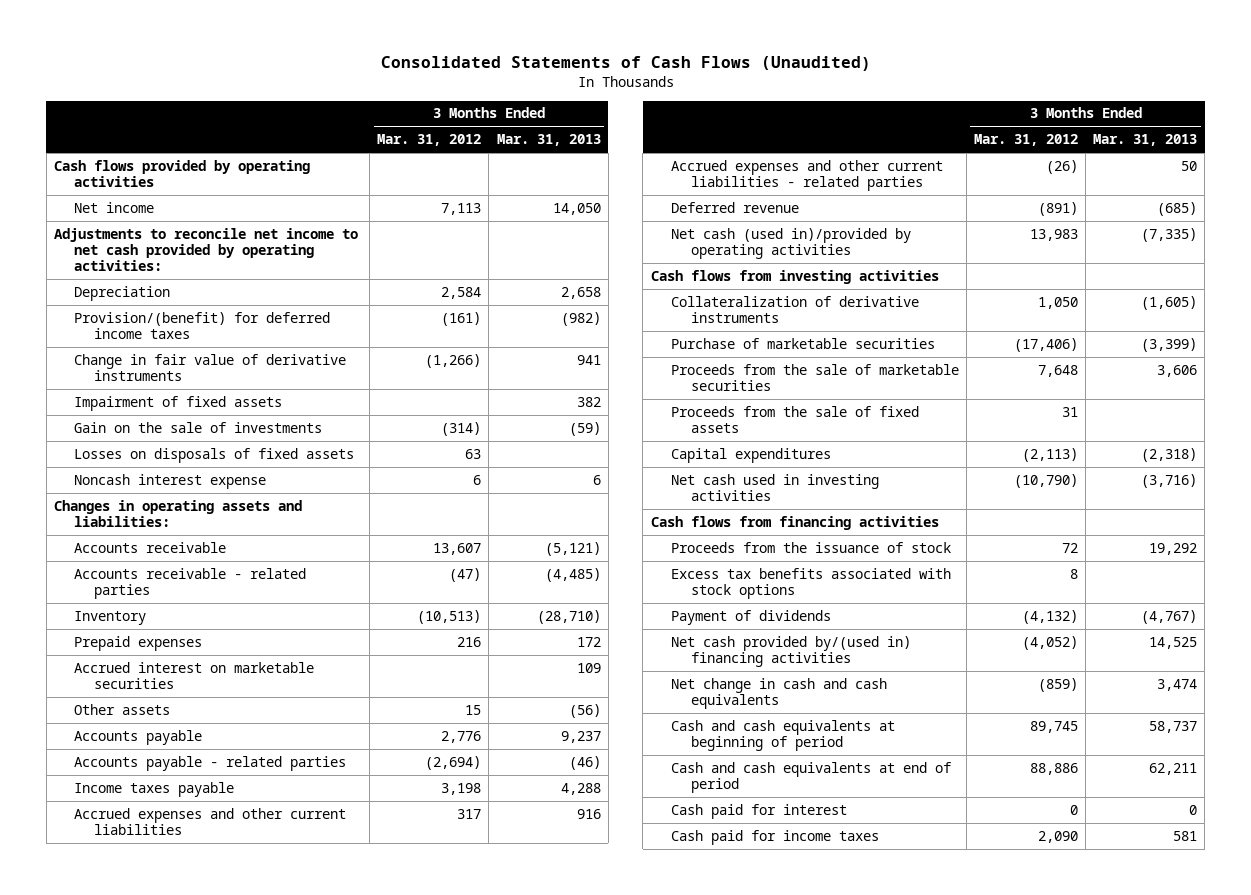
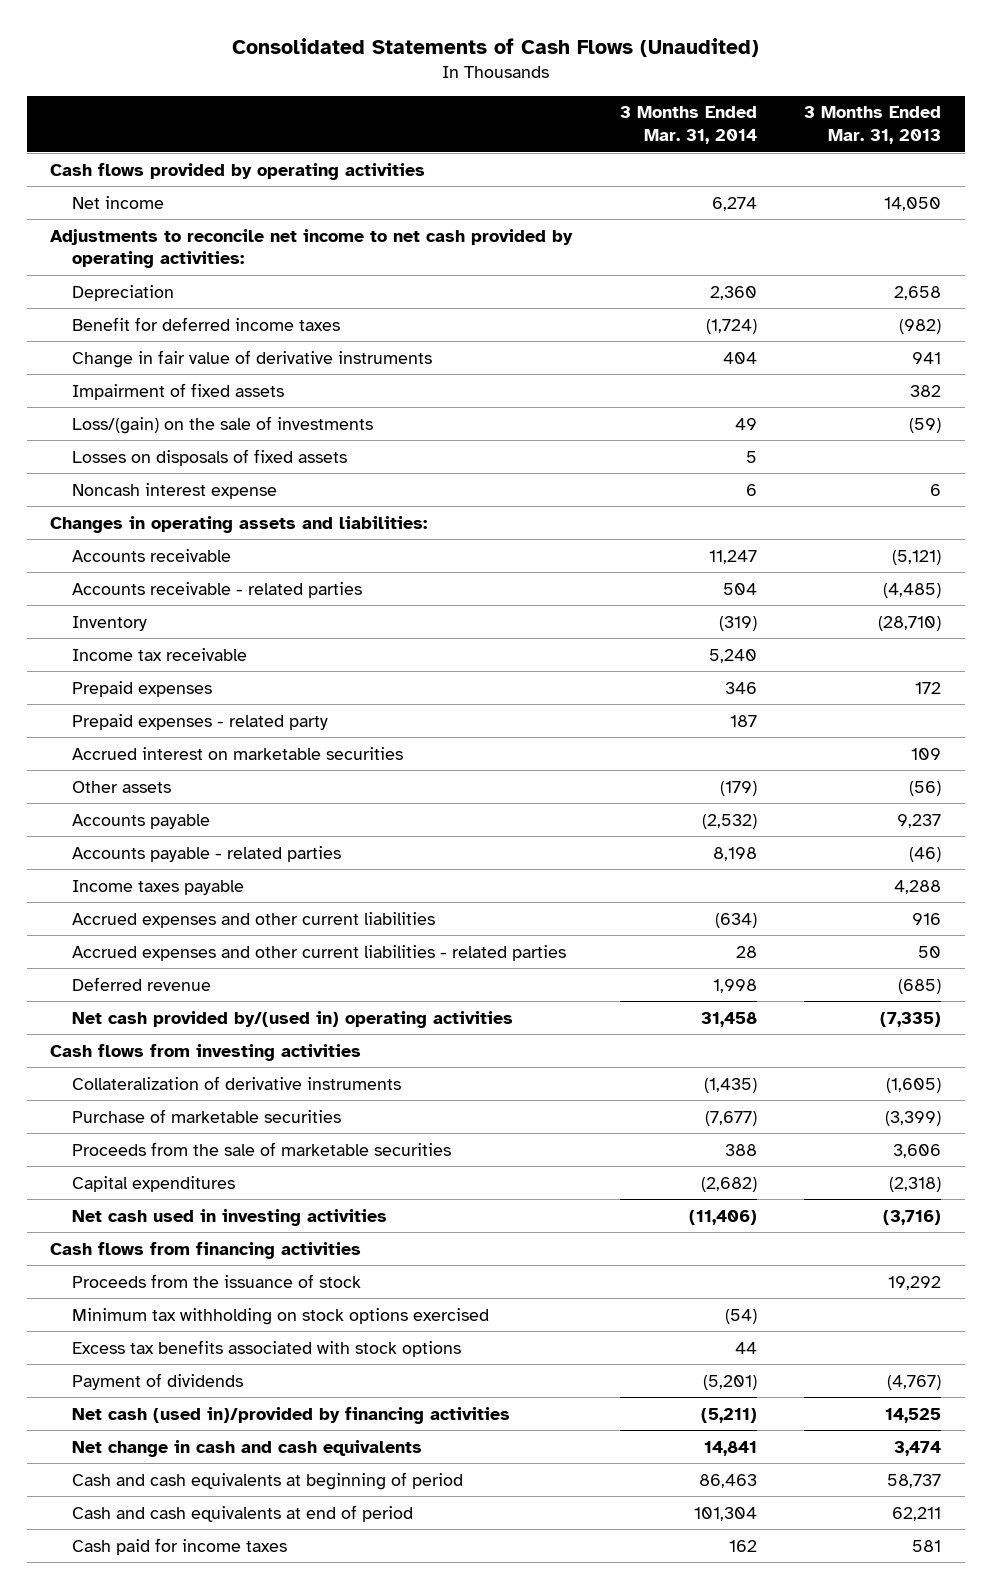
[377,134,482,147] Mar. 31, 2012 -> none
none -> [619,106,757,145] 3 Months Ended Mar. 31, 2014
[74,311,331,339] Provision/(benefit) for deferred income taxes -> [71,316,340,331] Benefit for deferred income taxes
[74,421,323,433] Gain on the sale of investments -> [71,415,373,434] Loss/(gain) on the sale of investments
none -> [71,647,247,661] Income tax receivable
none -> [71,713,328,730] Prepaid expenses - related party
[670,227,911,259] Net cash (used in)/provided by operating activities -> [71,1010,513,1028] Net cash provided by/(used in) operating activities
[670,405,919,433] Proceeds from the sale of fixed assets -> none
none -> [71,1307,489,1325] Minimum tax withholding on stock options exercised
[670,635,911,667] Net cash provided by/(used in) financing activities -> [71,1406,510,1424] Net cash (used in)/provided by financing activities
[670,803,847,819] Cash paid for interest -> none

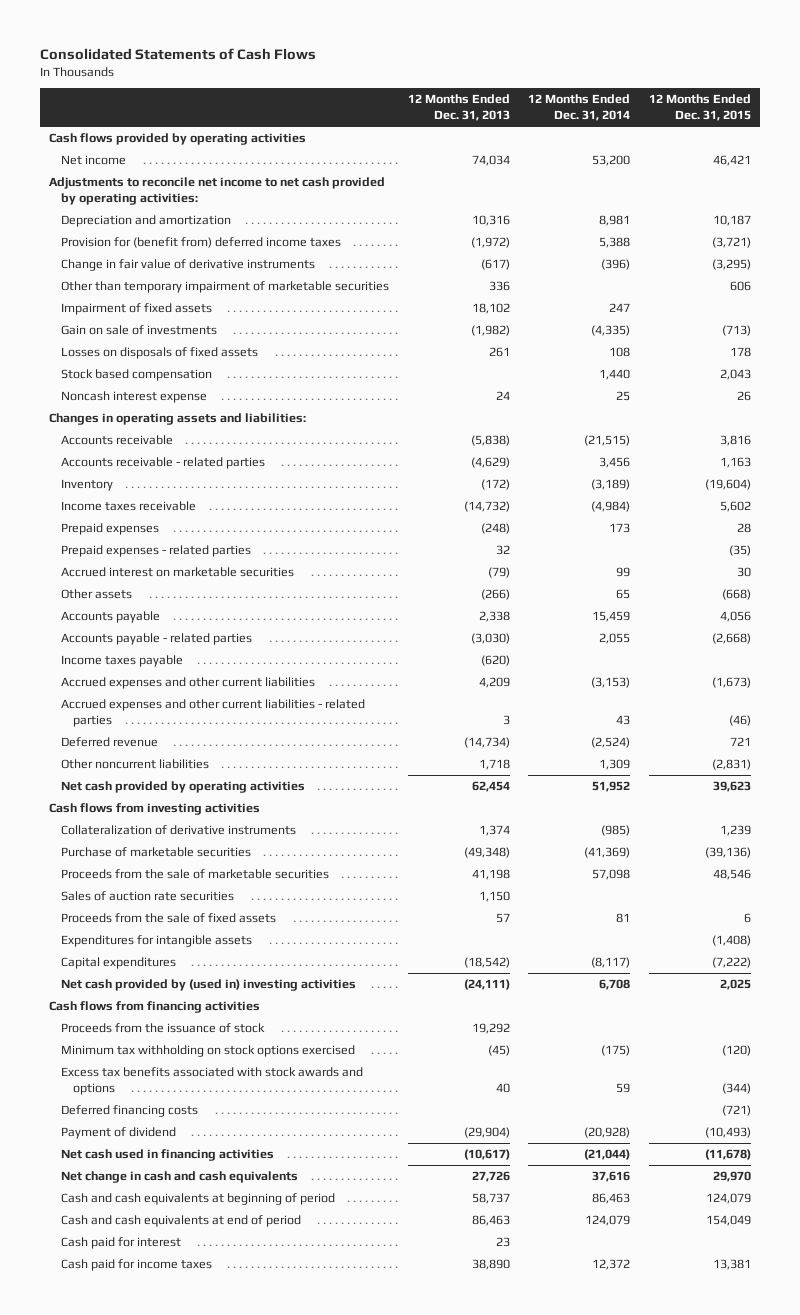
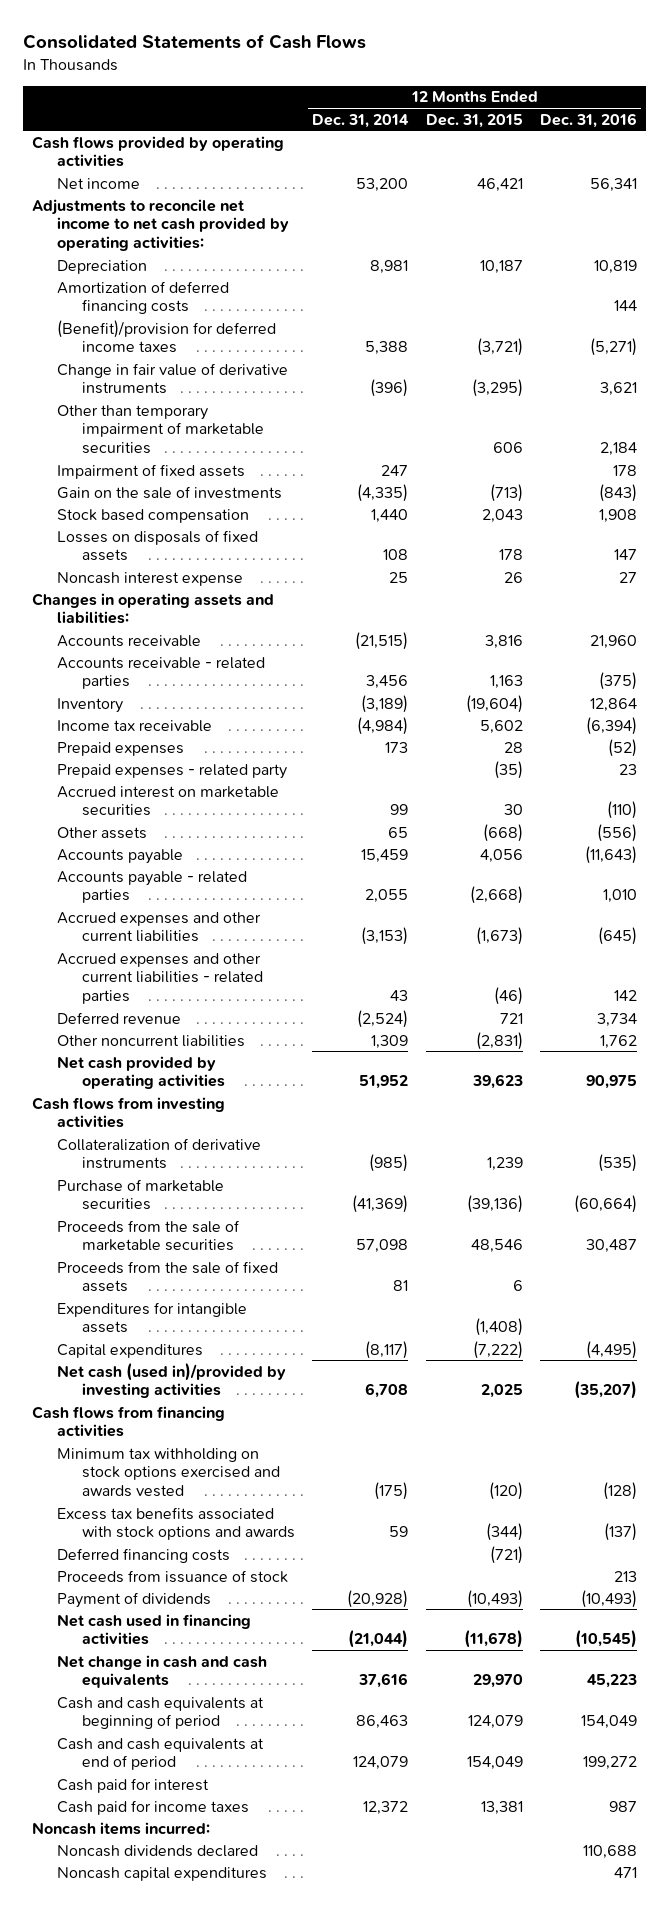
[407,94,510,122] 12 Months Ended Dec. 31, 2013 -> none
none -> [539,112,637,128] Dec. 31, 2016
[60,215,231,228] Depreciation and amortization -> [57,259,148,274] Depreciation
none -> [57,280,230,315] Amortization of deferred financing costs
[60,237,341,249] Provision for (benefit from) deferred income taxes -> [57,319,277,354] (Benefit)/provision for deferred income taxes
[60,325,217,336] Gain on sale of investments -> [57,485,283,499] Gain on the sale of investments
[60,347,258,360] Losses on disposals of fixed assets -> [57,529,259,562] Losses on disposals of fixed assets
[60,501,196,512] Income taxes receivable -> [57,719,213,732] Income tax receivable
[60,545,251,558] Prepaid expenses - related parties -> [57,763,288,779] Prepaid expenses - related party
[60,655,183,668] Income taxes payable -> none
[60,891,234,902] Sales of auction rate securities -> none
[60,979,356,992] Net cash provided by (used in) investing activities -> [57,1362,287,1399] Net cash (used in)/provided by investing activities
[60,1023,265,1034] Proceeds from the issuance of stock -> none
[60,1045,355,1058] Minimum tax withholding on stock options exercised -> [57,1447,281,1497] Minimum tax withholding on stock options exercised and awards vested
[60,1067,363,1096] Excess tax benefits associated with stock awards and options -> [57,1506,296,1541] Excess tax benefits associated with stock options and awards
none -> [57,1569,289,1583] Proceeds from issuance of stock
[60,1127,176,1140] Payment of dividend -> [57,1591,212,1608] Payment of dividends
none -> [32,1821,211,1835] Noncash items incurred:
none -> [57,1844,259,1857] Noncash dividends declared
none -> [57,1866,268,1881] Noncash capital expenditures

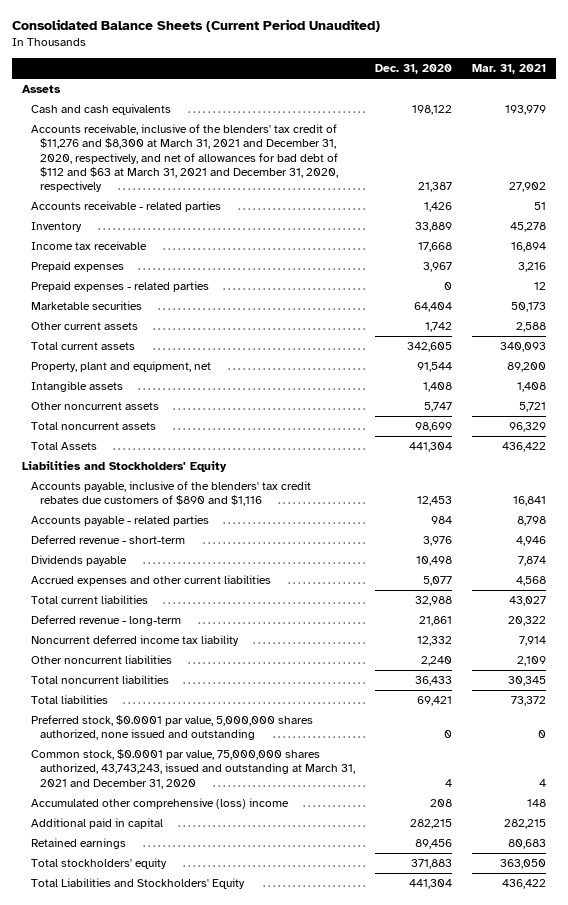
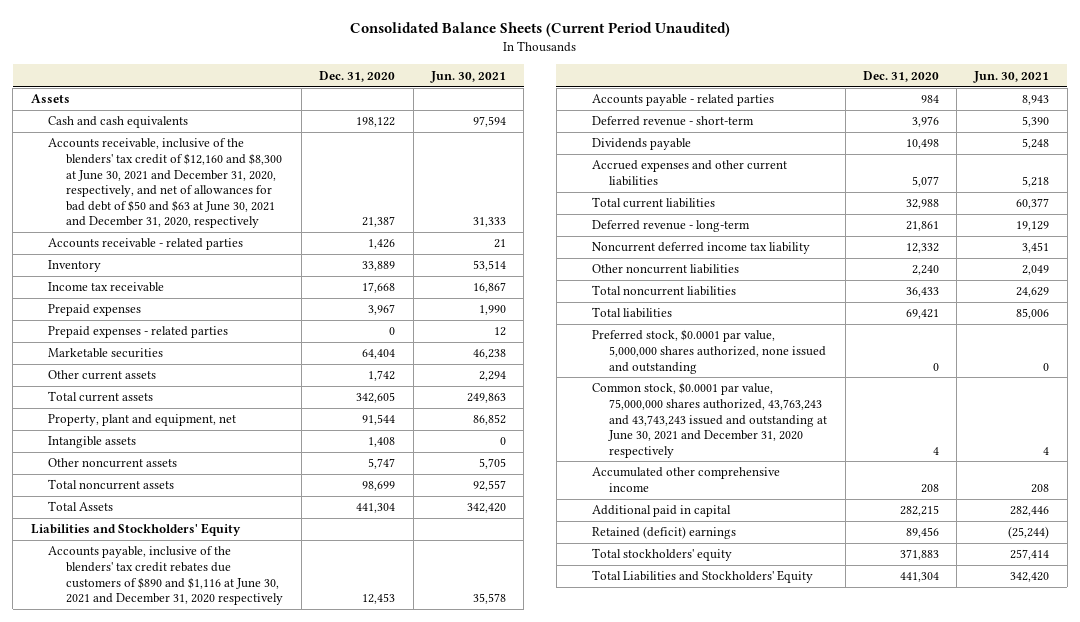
[471,64,546,75] Mar. 31, 2021 -> none
none -> [429,70,506,83] Jun. 30, 2021
[30,124,338,193] Accounts receivable, inclusive of the blenders' tax credit of $11,276 and $8,300 at March 31, 2021 and December 31, 2020, respectively, and net of allowances for bad debt of $112 and $63 at March 31, 2021 and December 31, 2020, respectively -> [48,138,282,229] Accounts receivable, inclusive of the blenders' tax credit of $12,160 and $8,300 at June 30, 2021 and December 31, 2020, respectively, and net of allowances for bad debt of $50 and $63 at June 30, 2021 and December 31, 2020, respectively
[30,481,311,507] Accounts payable, inclusive of the blenders' tax credit rebates due customers of $890 and $1,116 -> [48,546,283,606] Accounts payable, inclusive of the blenders' tax credit rebates due customers of $890 and $1,116 at June 30, 2021 and December 31, 2020 respectively
[30,749,355,789] Common stock, $0.0001 par value, 75,000,000 shares authorized, 43,743,243, issued and outstanding at March 31, 2021 and December 31, 2020 -> [591,382,828,458] Common stock, $0.0001 par value, 75,000,000 shares authorized, 43,763,243 and 43,743,243 issued and outstanding at June 30, 2021 and December 31, 2020 respectively
[30,798,289,810] Accumulated other comprehensive (loss) income -> [591,467,780,492] Accumulated other comprehensive income
[30,838,126,850] Retained earnings -> [591,526,736,540] Retained (deficit) earnings

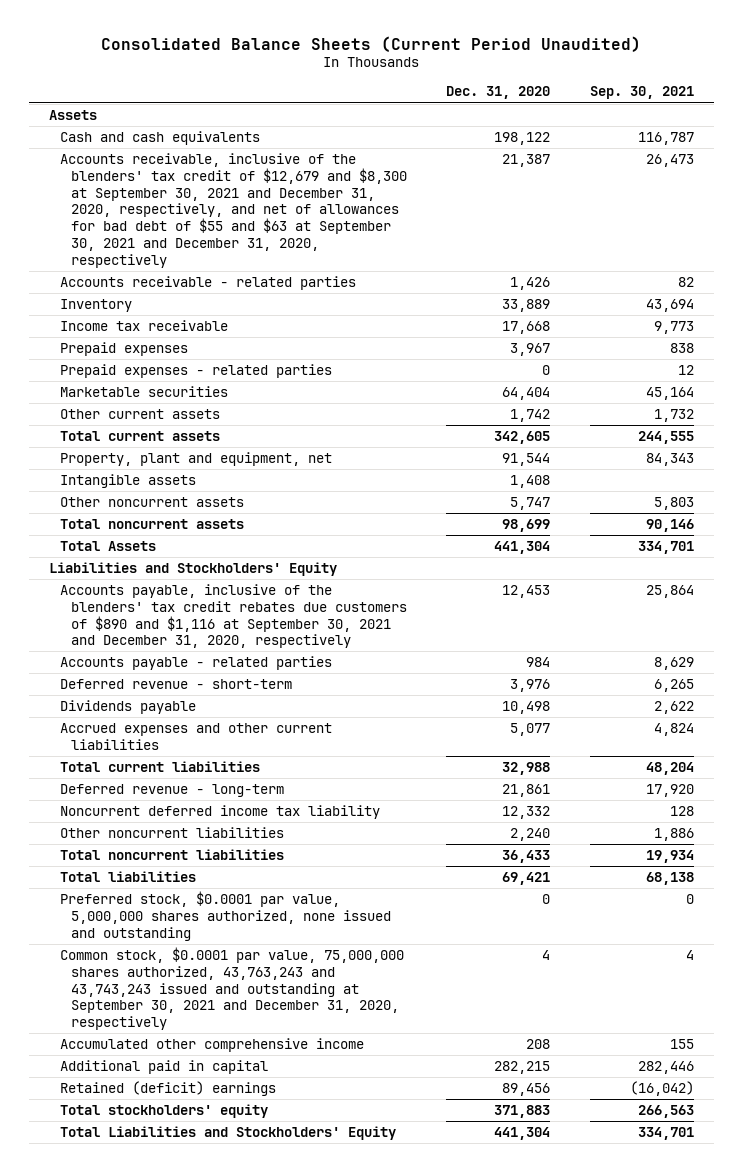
[429,70,506,83] Jun. 30, 2021 -> none
none -> [589,86,694,100] Sep. 30, 2021
[48,138,282,229] Accounts receivable, inclusive of the blenders' tax credit of $12,160 and $8,300 at June 30, 2021 and December 31, 2020, respectively, and net of allowances for bad debt of $50 and $63 at June 30, 2021 and December 31, 2020, respectively -> [59,152,407,269] Accounts receivable, inclusive of the blenders' tax credit of $12,679 and $8,300 at September 30, 2021 and December 31, 2020, respectively, and net of allowances for bad debt of $55 and $63 at September 30, 2021 and December 31, 2020, respectively
[48,546,283,606] Accounts payable, inclusive of the blenders' tax credit rebates due customers of $890 and $1,116 at June 30, 2021 and December 31, 2020 respectively -> [59,583,407,649] Accounts payable, inclusive of the blenders' tax credit rebates due customers of $890 and $1,116 at September 30, 2021 and December 31, 2020, respectively
[591,382,828,458] Common stock, $0.0001 par value, 75,000,000 shares authorized, 43,763,243 and 43,743,243 issued and outstanding at June 30, 2021 and December 31, 2020 respectively -> [59,946,404,1031] Common stock, $0.0001 par value, 75,000,000 shares authorized, 43,763,243 and 43,743,243 issued and outstanding at September 30, 2021 and December 31, 2020, respectively

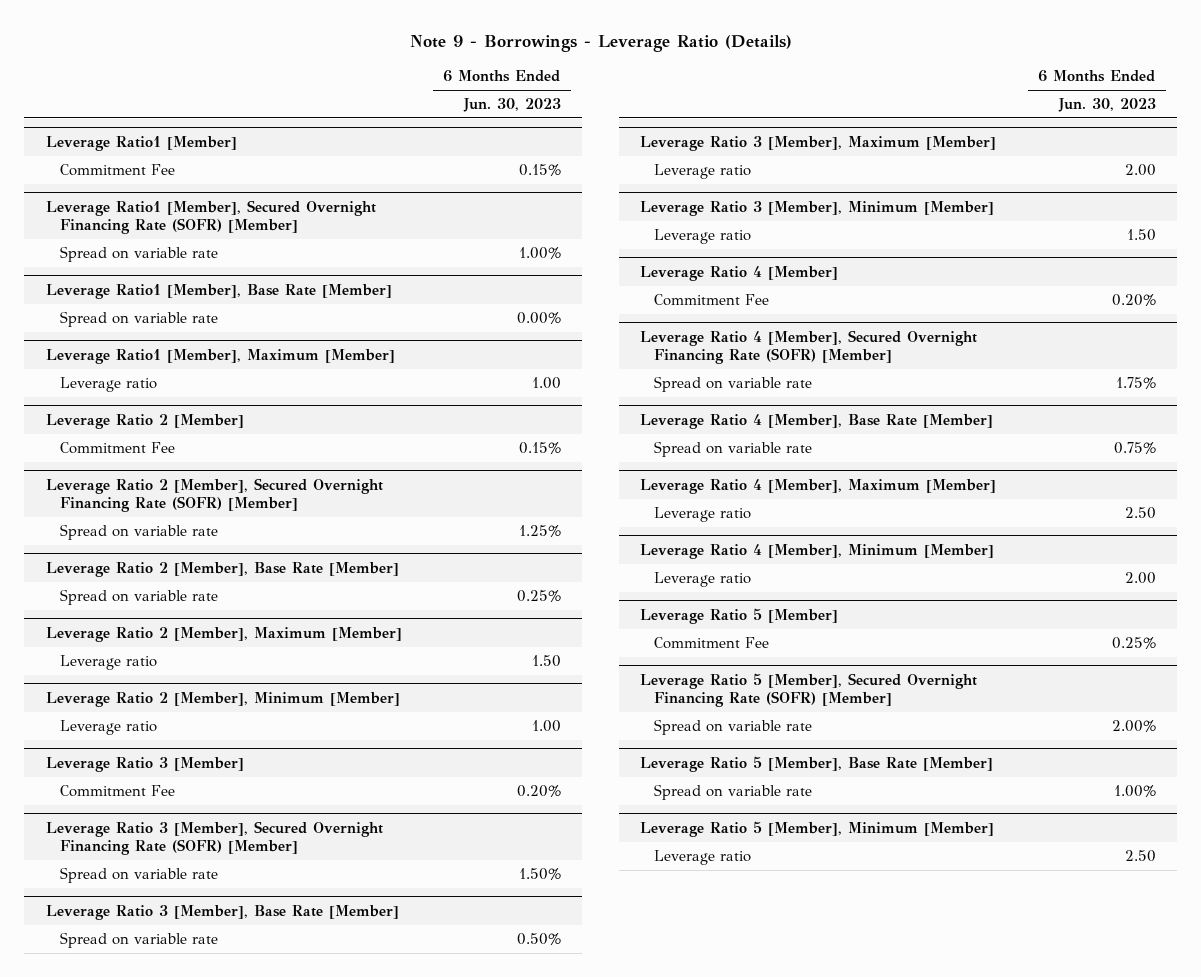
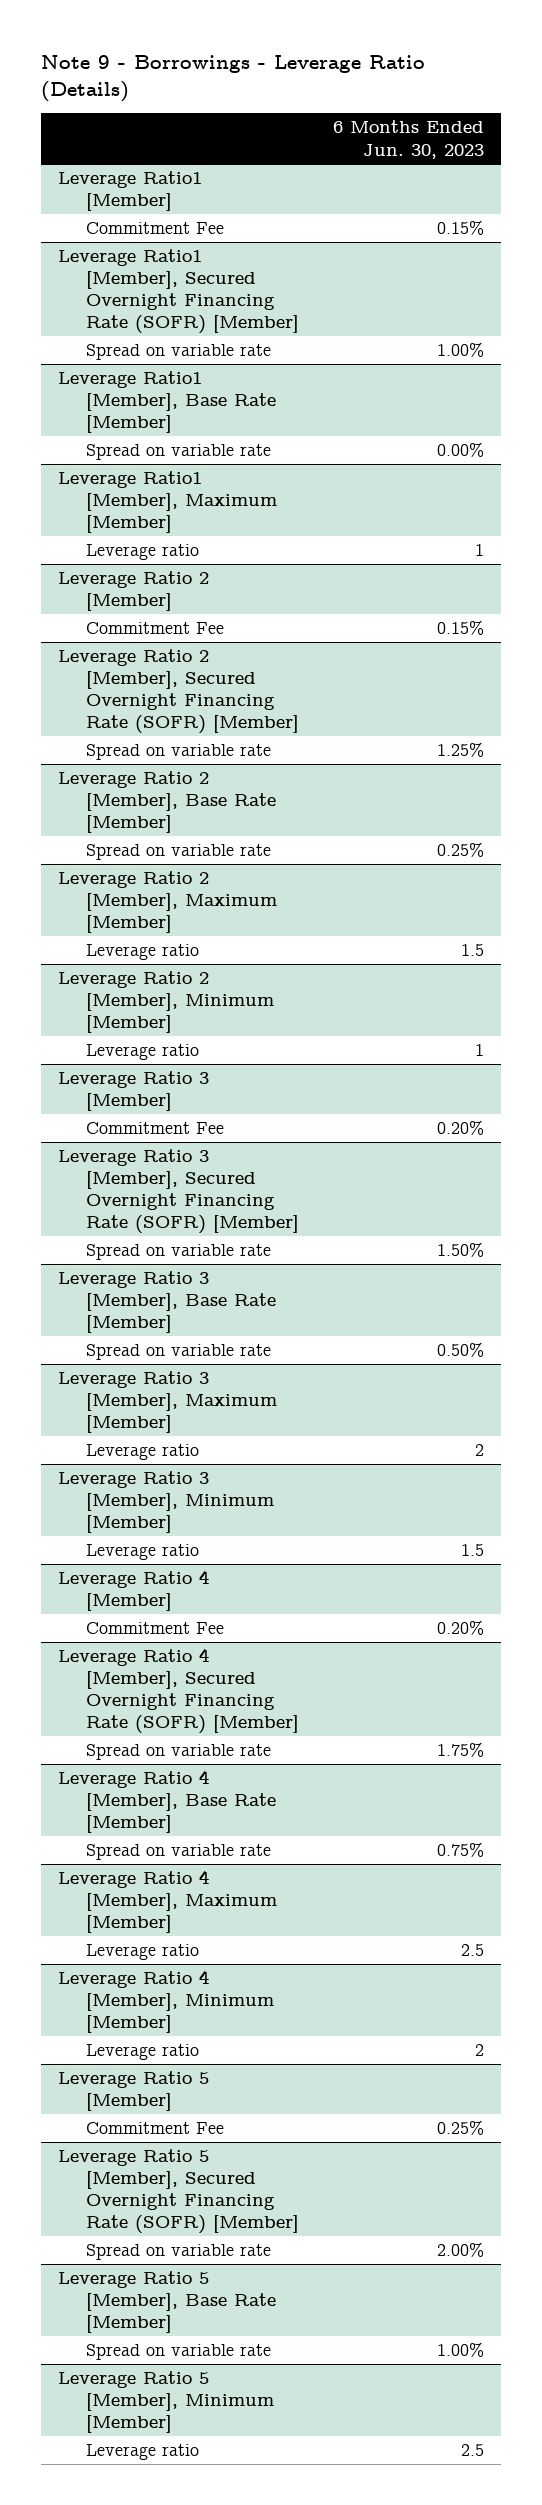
[531,376,561,389] 1.00 -> [474,544,484,557] 1
[531,654,561,667] 1.50 -> [460,944,484,957] 1.5
[531,719,561,732] 1.00 -> [474,1044,484,1057] 1
[1124,163,1156,176] 2.00 -> [474,1444,484,1457] 2
[1126,228,1156,241] 1.50 -> [460,1544,484,1557] 1.5
[1124,506,1156,519] 2.50 -> [460,1944,484,1957] 2.5
[1124,571,1156,584] 2.00 -> [474,2044,484,2057] 2
[1124,849,1156,862] 2.50 -> [460,2444,484,2457] 2.5

